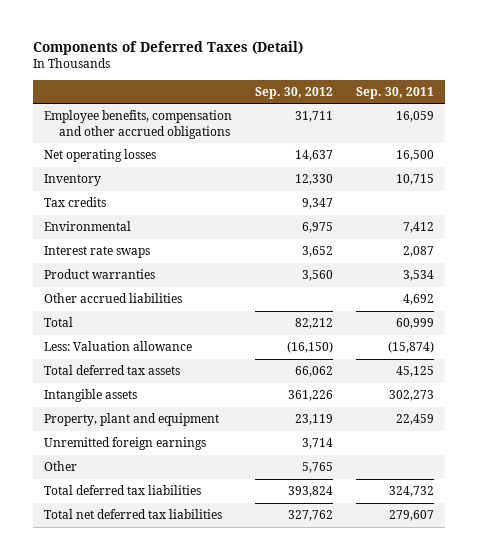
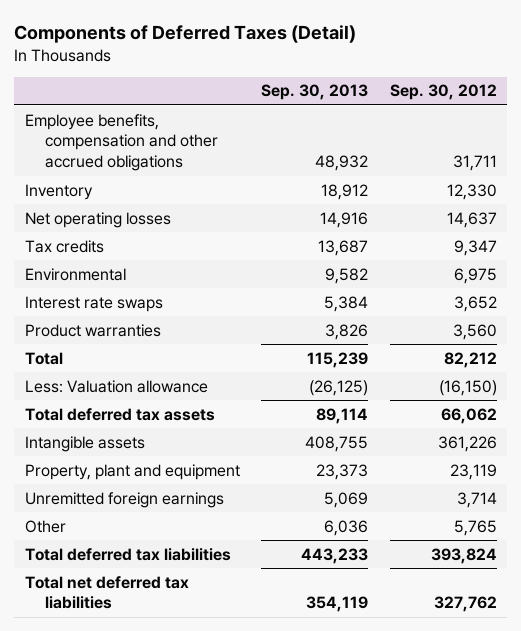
[355,86,434,99] Sep. 30, 2011 -> none
none -> [261,84,369,101] Sep. 30, 2013
[44,149,157,163] Net operating losses -> [24,211,171,228] Net operating losses
[44,293,183,304] Other accrued liabilities -> none

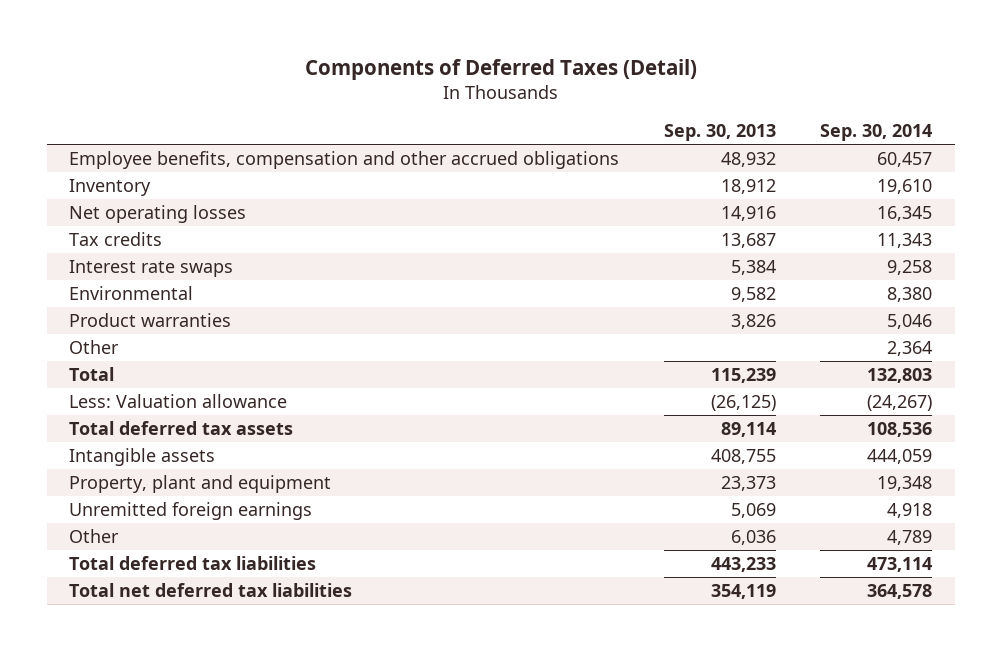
[389,84,497,101] Sep. 30, 2012 -> none
none -> [820,124,933,142] Sep. 30, 2014
[24,267,126,281] Environmental -> [69,286,194,301] Environmental
none -> [69,340,120,355] Other

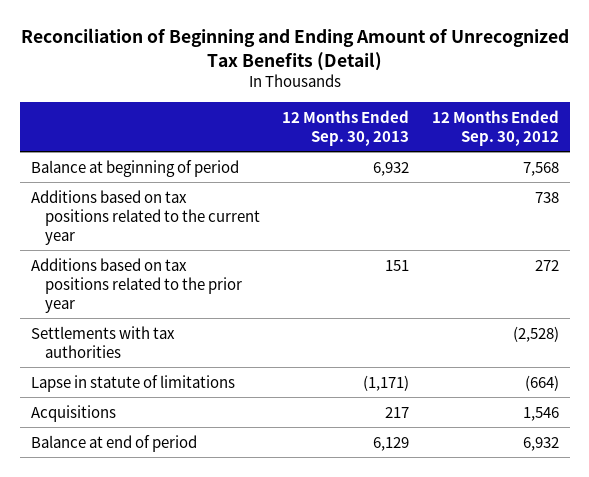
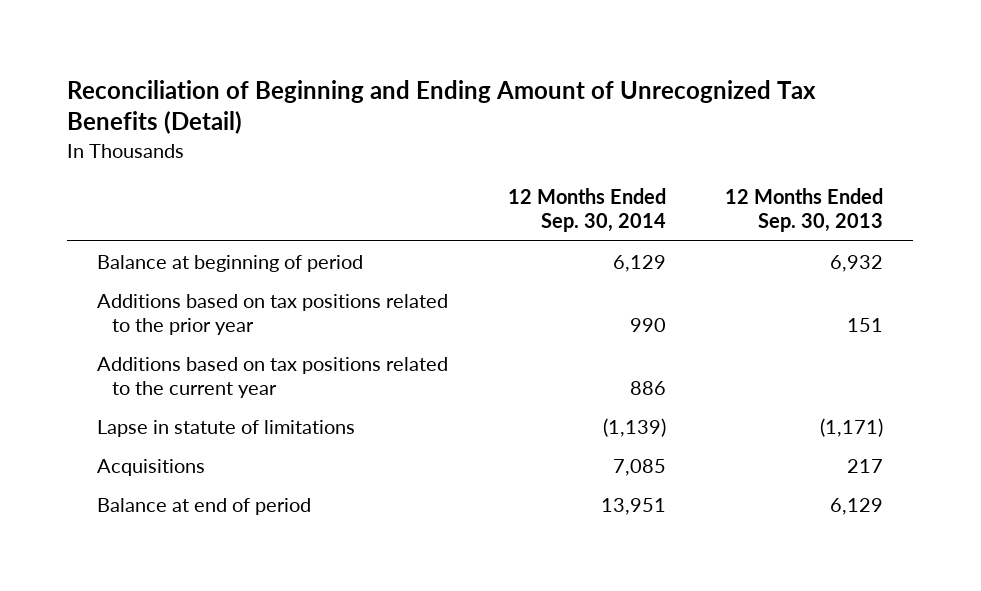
[431,109,559,146] 12 Months Ended Sep. 30, 2012 -> none
none -> [507,188,666,233] 12 Months Ended Sep. 30, 2014
[30,325,175,358] Settlements with tax authorities -> none
[30,189,260,245] Additions based on tax positions related to the current year -> [97,356,449,398] Additions based on tax positions related to the current year

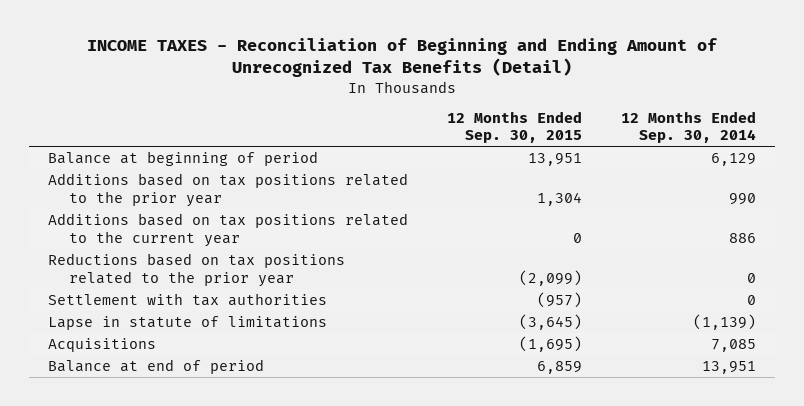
[67,79,817,135] Reconciliation of Beginning and Ending Amount of Unrecognized Tax Benefits (Detail) -> [87,38,718,78] INCOME TAXES - Reconciliation of Beginning and Ending Amount of Unrecognized Tax Benefits (Detail)
[725,188,884,233] 12 Months Ended Sep. 30, 2013 -> none
none -> [447,110,583,144] 12 Months Ended Sep. 30, 2015
none -> [48,252,346,287] Reductions based on tax positions related to the prior year
none -> [48,292,328,306] Settlement with tax authorities

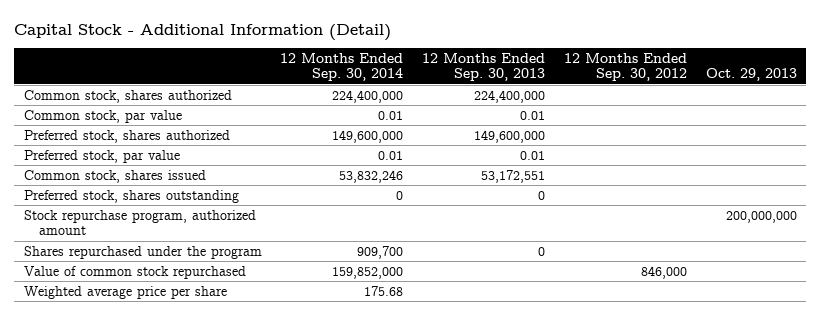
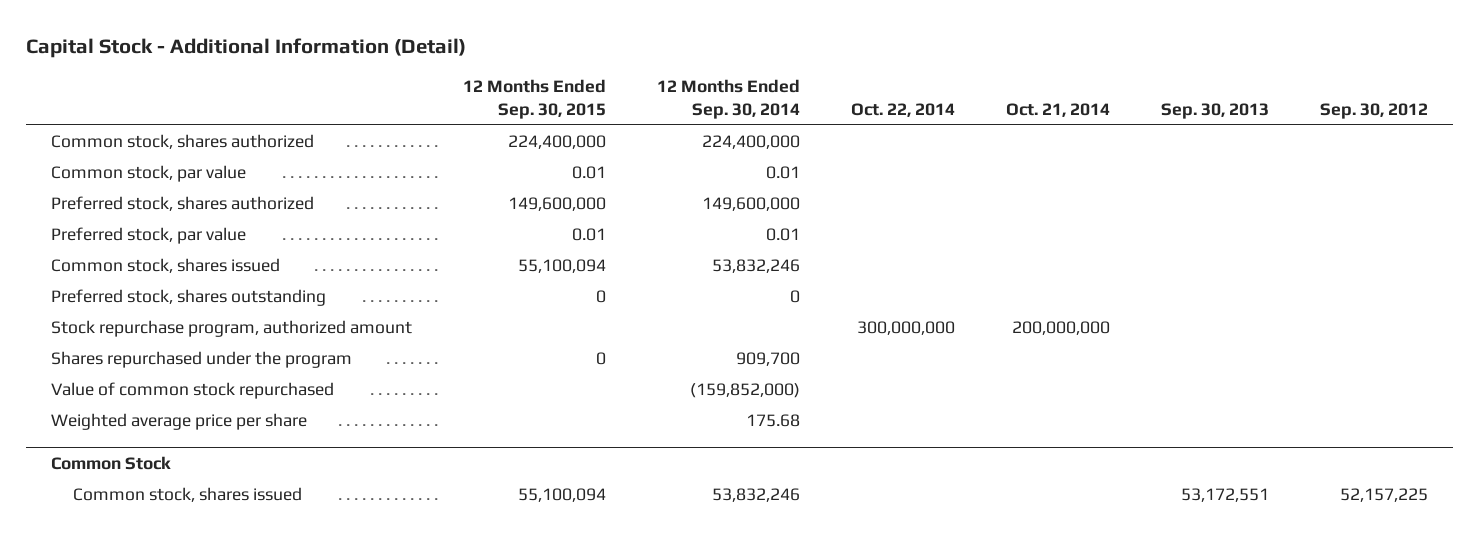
[422,52,546,82] 12 Months Ended Sep. 30, 2013 -> none
[563,52,687,82] 12 Months Ended Sep. 30, 2012 -> none
[705,68,797,82] Oct. 29, 2013 -> none
none -> [463,79,607,119] 12 Months Ended Sep. 30, 2015
none -> [851,102,956,117] Oct. 22, 2014
none -> [1005,102,1110,117] Oct. 21, 2014
none -> [1160,102,1269,119] Sep. 30, 2013
none -> [1319,102,1428,119] Sep. 30, 2012
[332,266,404,279] 159,852,000 -> [690,383,801,399] (159,852,000)
none -> [51,455,172,470] Common Stock
none -> [73,487,303,503] Common stock, shares issued

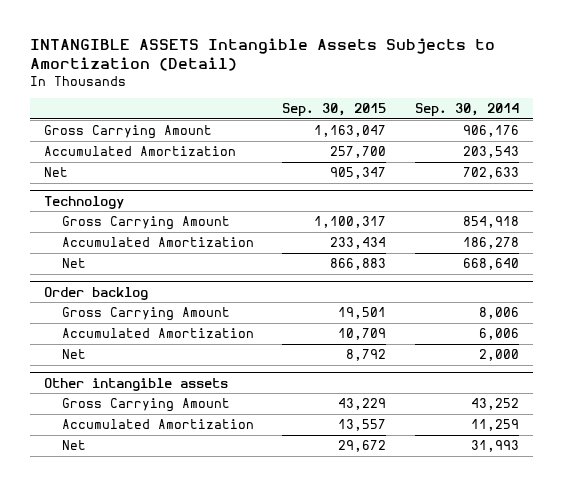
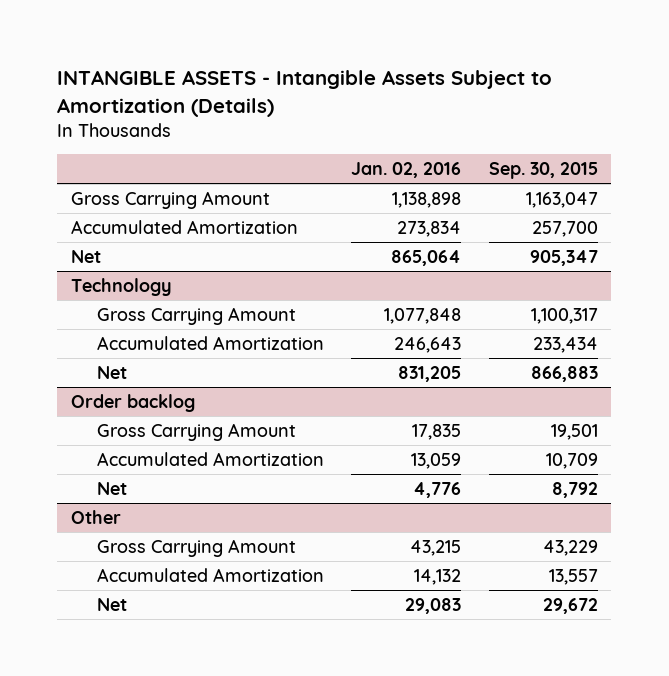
[30,37,496,71] INTANGIBLE ASSETS Intangible Assets Subjects to Amortization (Detail) -> [57,69,553,117] INTANGIBLE ASSETS - Intangible Assets Subject to Amortization (Details)
[414,103,519,118] Sep. 30, 2014 -> none
none -> [351,162,462,179] Jan. 02, 2016
[44,377,229,391] Other intangible assets -> [70,509,121,524] Other

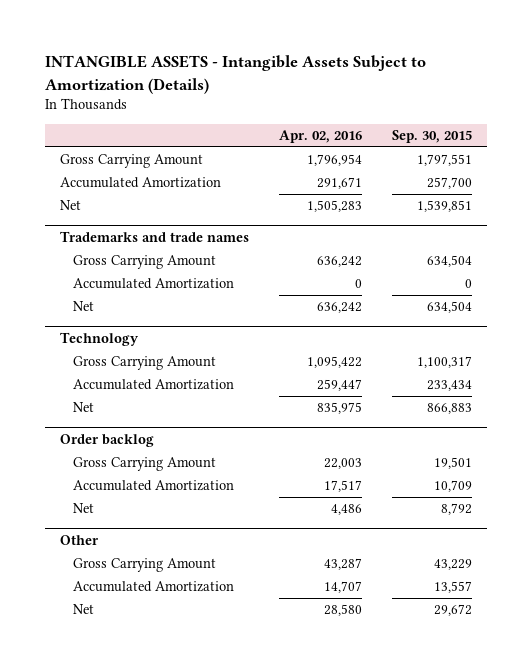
[351,162,462,179] Jan. 02, 2016 -> none
none -> [278,129,362,143] Apr. 02, 2016
[525,191,598,208] 1,163,047 -> [417,154,473,167] 1,797,551
[529,249,598,266] 905,347 -> [417,200,473,213] 1,539,851
none -> [59,230,249,242] Trademarks and trade names
none -> [73,255,217,270] Gross Carrying Amount
none -> [73,278,235,290] Accumulated Amortization
none -> [73,301,95,312] Net

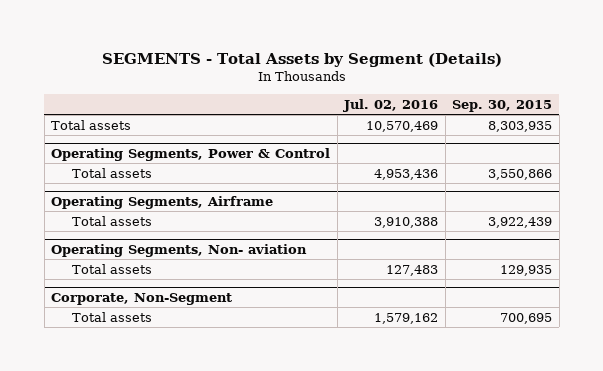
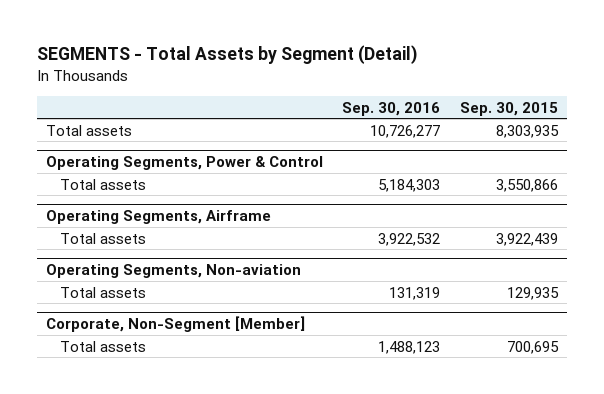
[101,53,502,68] SEGMENTS - Total Assets by Segment (Details) -> [36,45,418,65] SEGMENTS - Total Assets by Segment (Detail)
[343,98,439,112] Jul. 02, 2016 -> none
none -> [342,101,441,116] Sep. 30, 2016
[51,243,308,257] Operating Segments, Non- aviation -> [46,263,302,278] Operating Segments, Non-aviation
[51,292,233,305] Corporate, Non-Segment -> [46,315,306,332] Corporate, Non-Segment [Member]

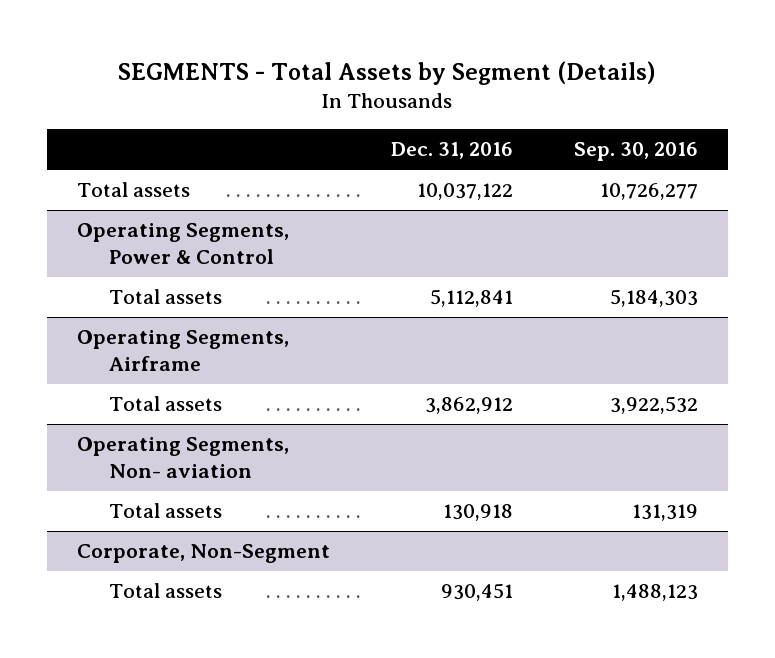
[36,45,418,65] SEGMENTS - Total Assets by Segment (Detail) -> [118,60,657,85] SEGMENTS - Total Assets by Segment (Details)
[459,101,558,116] Sep. 30, 2015 -> none
none -> [390,142,513,160] Dec. 31, 2016
[46,263,302,278] Operating Segments, Non-aviation -> [77,437,290,478] Operating Segments, Non- aviation
[46,315,306,332] Corporate, Non-Segment [Member] -> [77,544,331,564] Corporate, Non-Segment

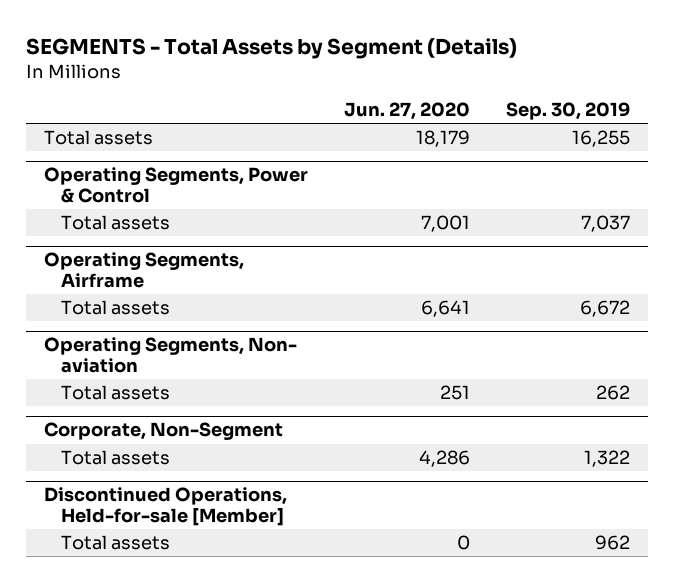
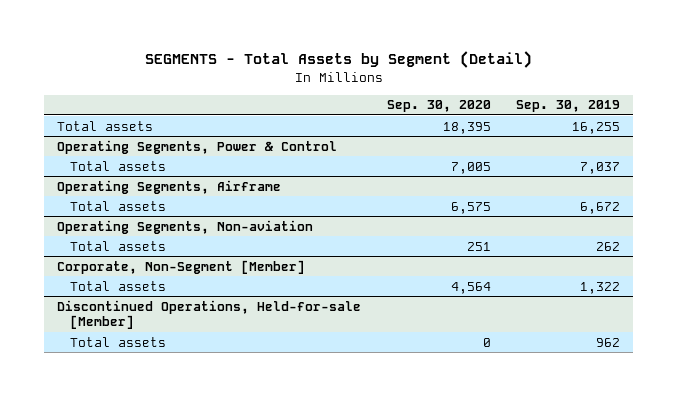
[25,37,517,59] SEGMENTS - Total Assets by Segment (Details) -> [144,51,532,69] SEGMENTS - Total Assets by Segment (Detail)
[343,102,470,121] Jun. 27, 2020 -> none
none -> [386,100,491,113] Sep. 30, 2020
[43,337,297,374] Operating Segments, Non- aviation -> [57,219,314,234] Operating Segments, Non-aviation
[43,422,283,441] Corporate, Non-Segment -> [57,259,306,274] Corporate, Non-Segment [Member]

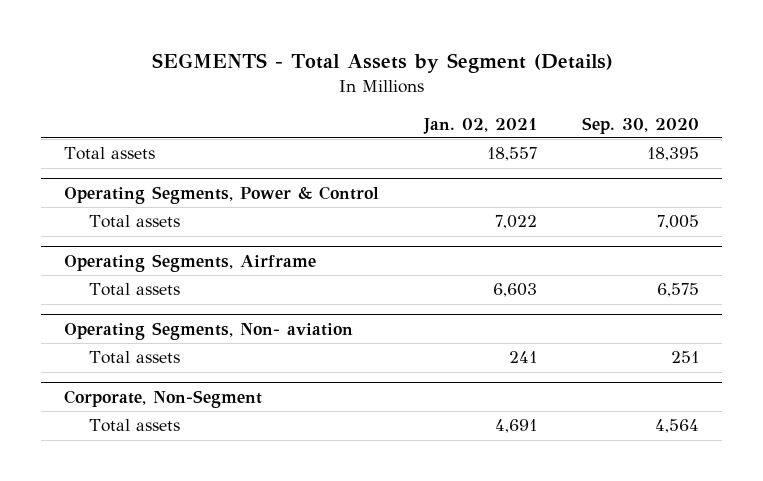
[144,51,532,69] SEGMENTS - Total Assets by Segment (Detail) -> [151,53,613,74] SEGMENTS - Total Assets by Segment (Details)
[516,100,621,113] Sep. 30, 2019 -> none
none -> [423,117,538,134] Jan. 02, 2021
[57,219,314,234] Operating Segments, Non-aviation -> [63,322,353,341] Operating Segments, Non- aviation
[57,259,306,274] Corporate, Non-Segment [Member] -> [63,390,262,409] Corporate, Non-Segment
[57,299,362,330] Discontinued Operations, Held-for-sale [Member] -> none
[69,336,166,347] Total assets -> none

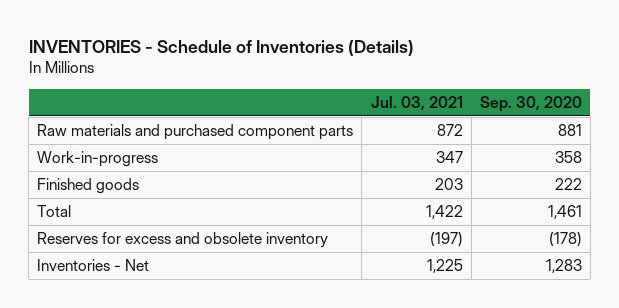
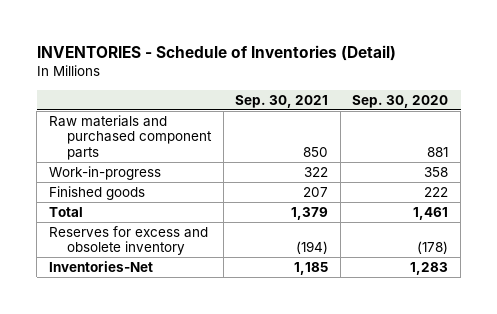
[28,39,414,56] INVENTORIES - Schedule of Inventories (Details) -> [36,45,396,62] INVENTORIES - Schedule of Inventories (Detail)
[370,95,463,111] Jul. 03, 2021 -> none
none -> [235,94,329,108] Sep. 30, 2021
[37,259,150,272] Inventories - Net -> [48,260,153,272] Inventories-Net

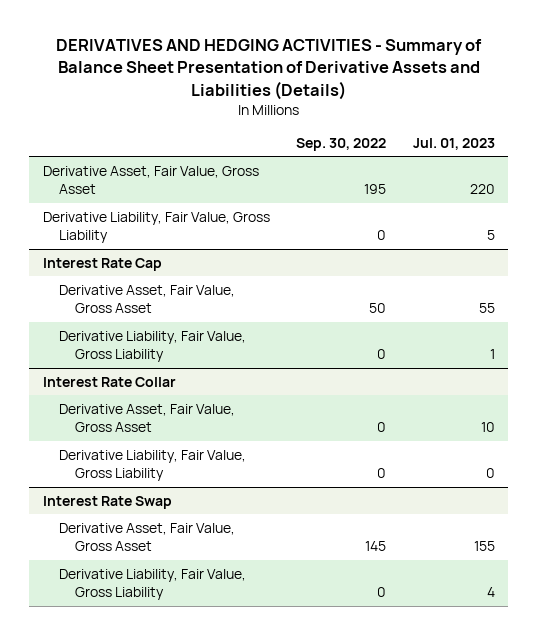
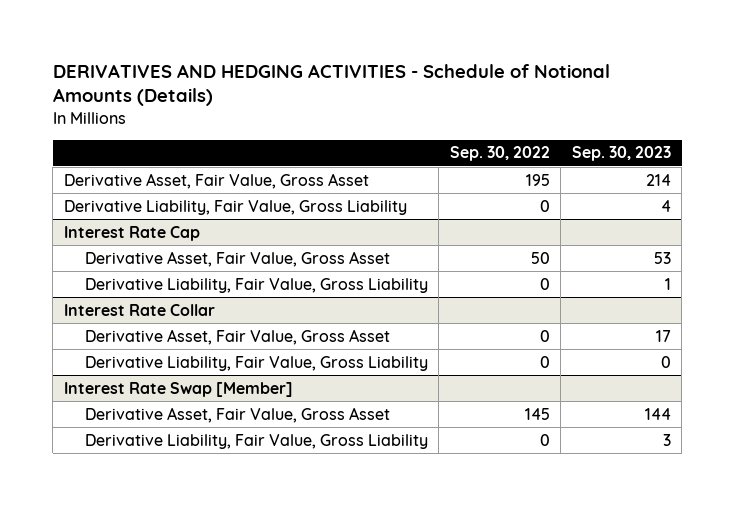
[55,39,482,100] DERIVATIVES AND HEDGING ACTIVITIES - Summary of Balance Sheet Presentation of Derivative Assets and Liabilities (Details) -> [52,63,610,107] DERIVATIVES AND HEDGING ACTIVITIES - Schedule of Notional Amounts (Details)
[412,137,495,150] Jul. 01, 2023 -> none
none -> [571,146,671,162] Sep. 30, 2023
[42,495,172,509] Interest Rate Swap -> [63,381,293,397] Interest Rate Swap [Member]

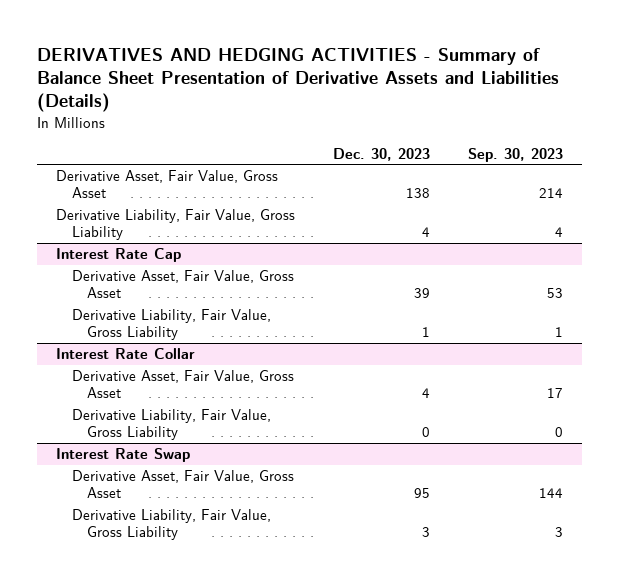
[52,63,610,107] DERIVATIVES AND HEDGING ACTIVITIES - Schedule of Notional Amounts (Details) -> [37,47,560,113] DERIVATIVES AND HEDGING ACTIVITIES - Summary of Balance Sheet Presentation of Derivative Assets and Liabilities (Details)
[449,146,550,162] Sep. 30, 2022 -> none
none -> [333,147,431,161] Dec. 30, 2023
[63,381,293,397] Interest Rate Swap [Member] -> [56,448,191,463] Interest Rate Swap

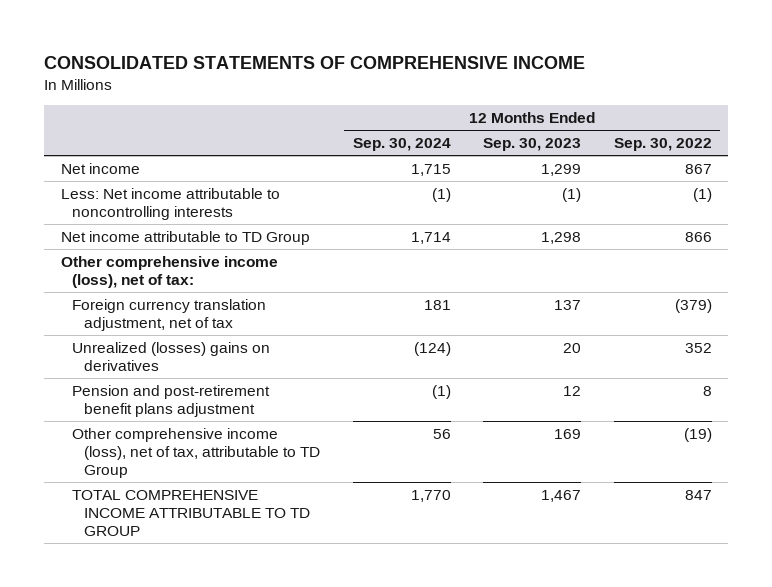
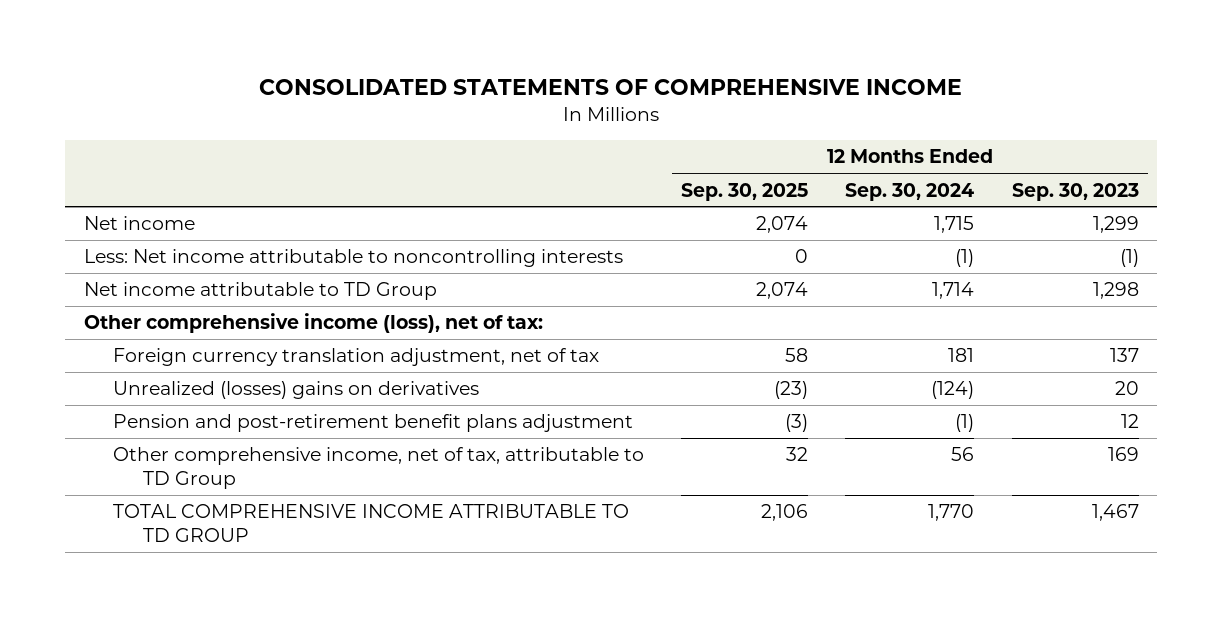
[613,138,712,152] Sep. 30, 2022 -> none
none -> [681,182,809,201] Sep. 30, 2025
[72,427,321,479] Other comprehensive income (loss), net of tax, attributable to TD Group -> [113,447,645,489] Other comprehensive income, net of tax, attributable to TD Group

